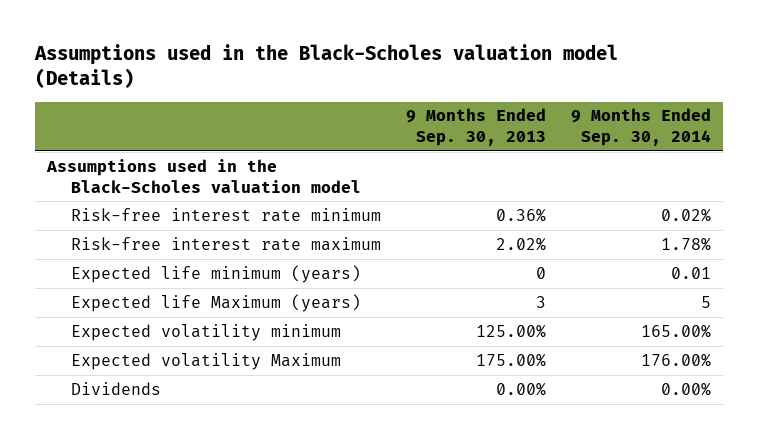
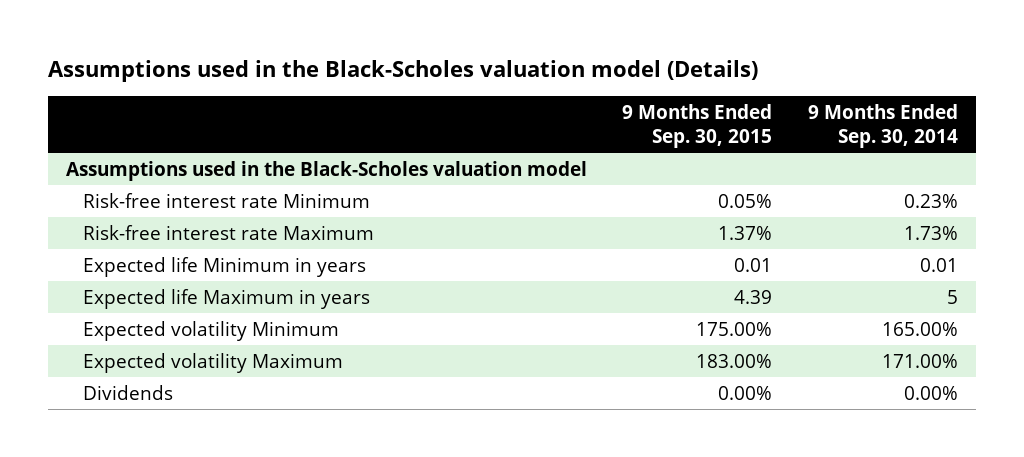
[406,108,547,147] 9 Months Ended Sep. 30, 2013 -> none
none -> [622,104,773,149] 9 Months Ended Sep. 30, 2015
[71,207,382,222] Risk-free interest rate minimum -> [82,192,370,208] Risk-free interest rate Minimum
[660,207,711,222] 0.02% -> [903,193,958,208] 0.23%
[71,236,382,251] Risk-free interest rate maximum -> [82,224,374,240] Risk-free interest rate Maximum
[660,236,711,251] 1.78% -> [903,225,958,240] 1.73%
[71,264,362,283] Expected life minimum (years) -> [82,256,366,277] Expected life Minimum in years
[71,293,362,312] Expected life Maximum (years) -> [82,288,370,309] Expected life Maximum in years
[71,323,342,341] Expected volatility minimum -> [82,320,339,341] Expected volatility Minimum
[640,352,711,367] 176.00% -> [881,353,958,368] 171.00%

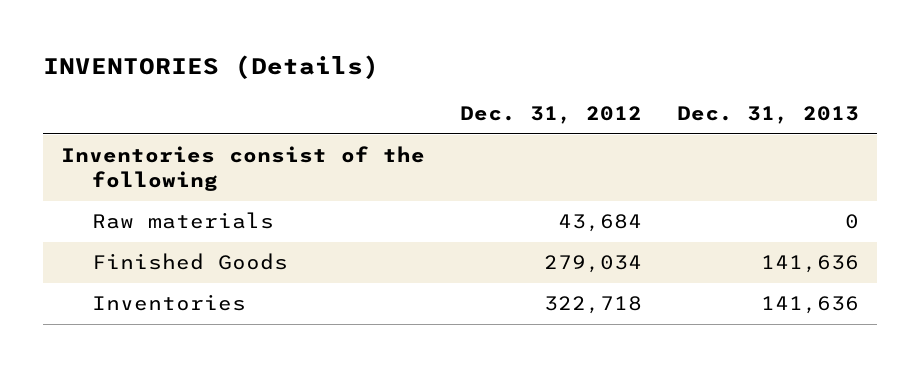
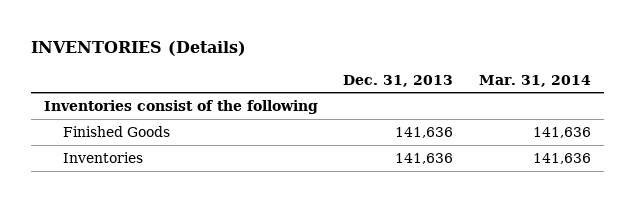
[459,106,642,125] Dec. 31, 2012 -> none
none -> [478,74,591,87] Mar. 31, 2014
[91,212,274,230] Raw materials -> none

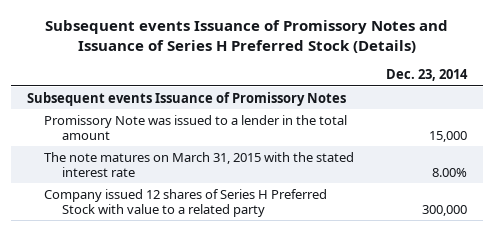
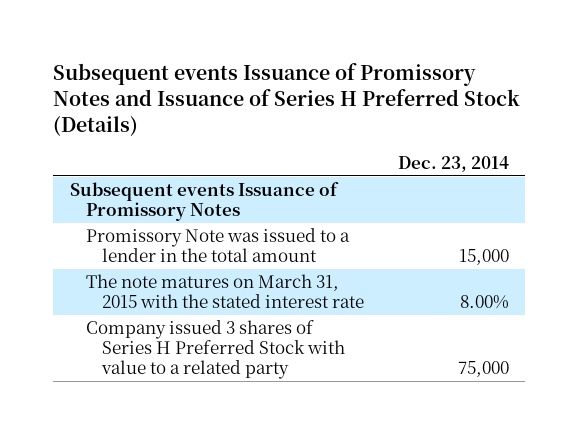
[44,188,328,218] Company issued 12 shares of Series H Preferred Stock with value to a related party -> [86,320,346,380] Company issued 3 shares of Series H Preferred Stock with value to a related party
[422,205,468,217] 300,000 -> [457,361,509,378] 75,000

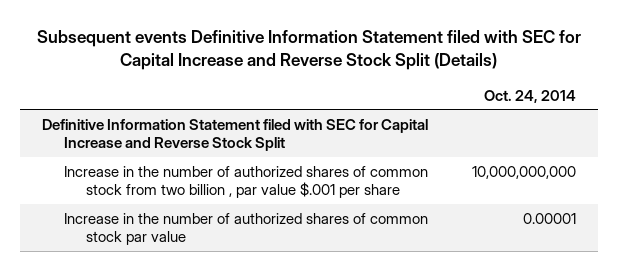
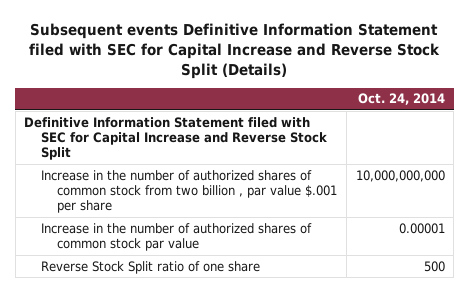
none -> [40,260,260,274] Reverse Stock Split ratio of one share

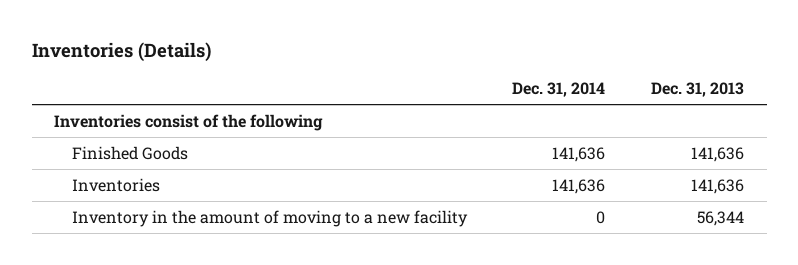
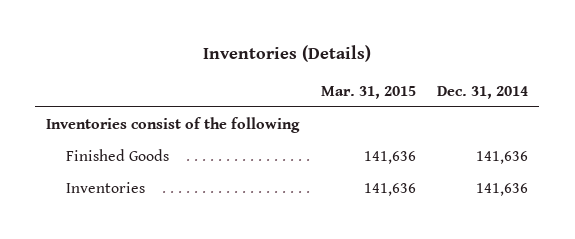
[650,82,744,98] Dec. 31, 2013 -> none
none -> [320,85,416,99] Mar. 31, 2015
[71,209,468,227] Inventory in the amount of moving to a new facility -> none

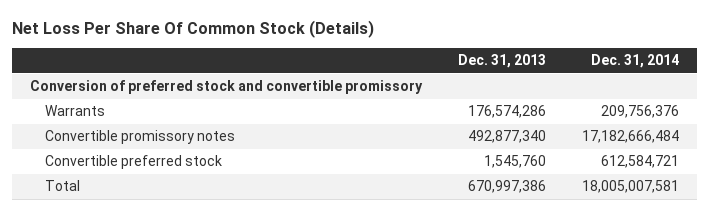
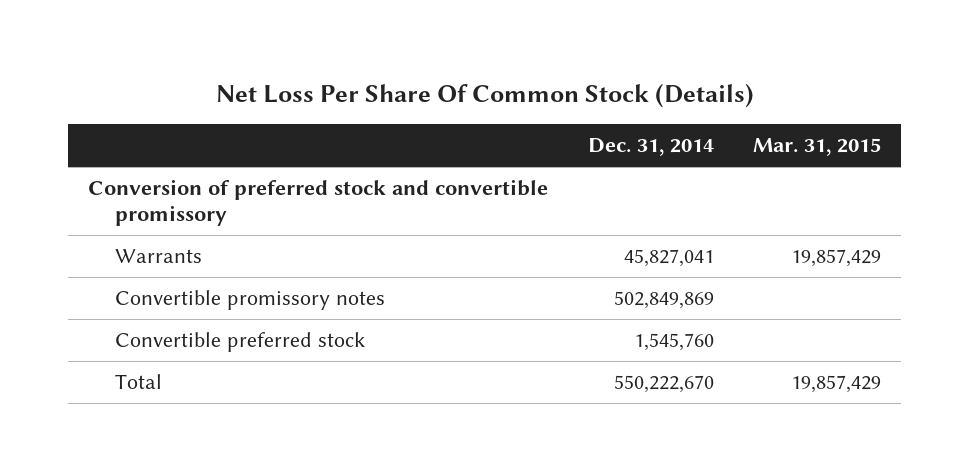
[458,54,547,69] Dec. 31, 2013 -> none
none -> [753,138,882,157] Mar. 31, 2015
[600,105,679,119] 209,756,376 -> [623,249,714,268] 45,827,041
[581,130,679,144] 17,182,666,484 -> [613,291,714,310] 502,849,869
[600,155,679,169] 612,584,721 -> [633,333,714,352] 1,545,760
[581,180,679,194] 18,005,007,581 -> [613,375,714,394] 550,222,670

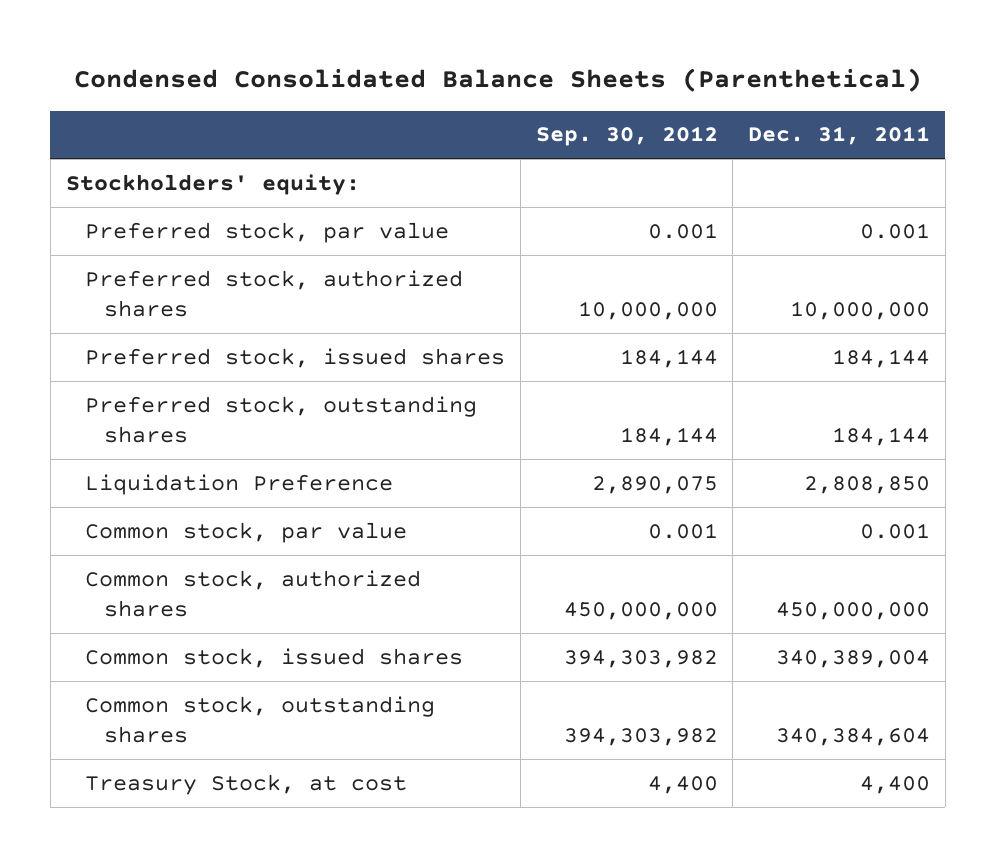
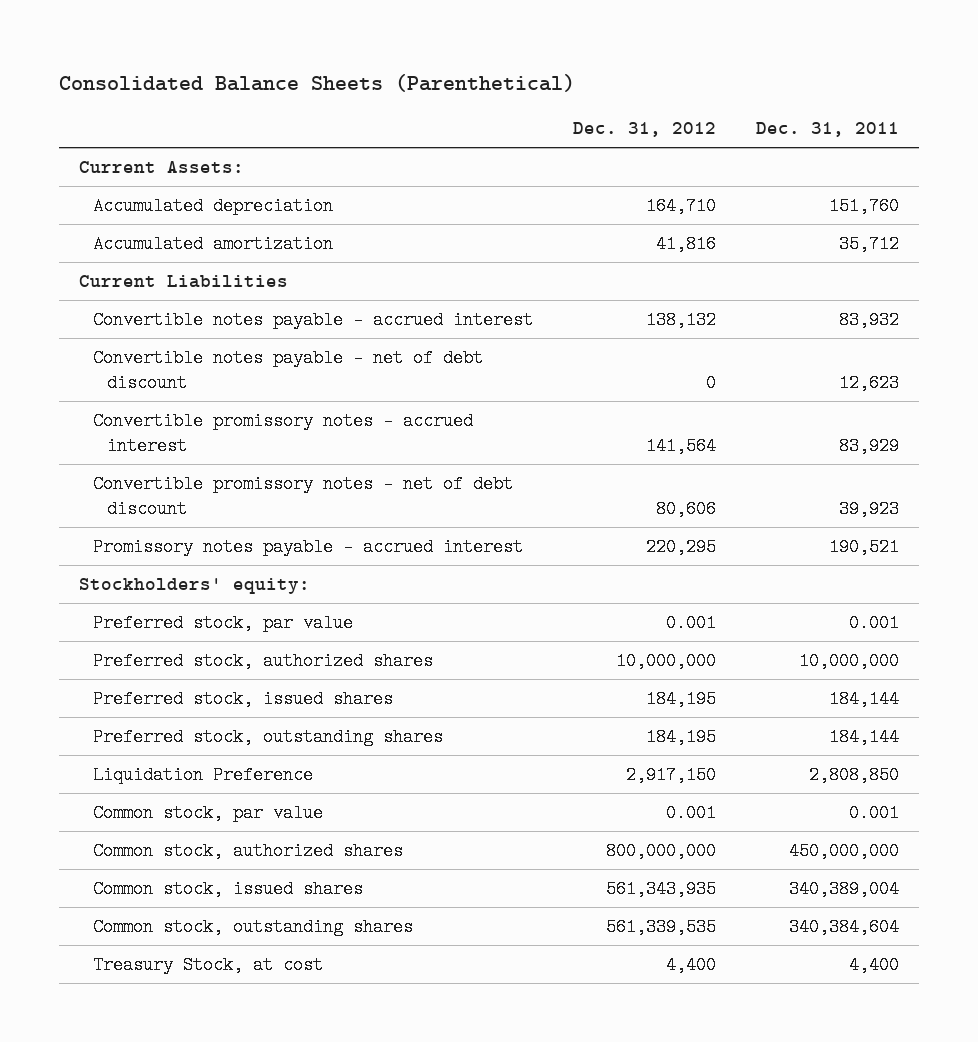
[73,67,922,92] Condensed Consolidated Balance Sheets (Parenthetical) -> [59,73,576,92] Consolidated Balance Sheets (Parenthetical)
[535,126,718,147] Sep. 30, 2012 -> none
none -> [572,122,716,138] Dec. 31, 2012
none -> [79,160,245,173] Current Assets:
none -> [93,196,334,215] Accumulated depreciation
none -> [93,234,334,253] Accumulated amortization
none -> [79,274,289,288] Current Liabilities
none -> [93,310,534,329] Convertible notes payable - accrued interest
none -> [93,348,484,392] Convertible notes payable - net of debt discount
none -> [93,411,474,455] Convertible promissory notes - accrued interest
none -> [93,474,514,518] Convertible promissory notes - net of debt discount
none -> [93,537,524,556] Promissory notes payable - accrued interest

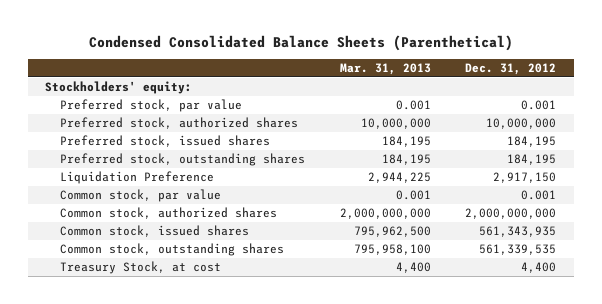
[59,73,576,92] Consolidated Balance Sheets (Parenthetical) -> [88,34,513,51] Condensed Consolidated Balance Sheets (Parenthetical)
[755,122,899,138] Dec. 31, 2011 -> none
none -> [339,62,431,75] Mar. 31, 2013
[79,160,245,173] Current Assets: -> none
[93,196,334,215] Accumulated depreciation -> none
[93,234,334,253] Accumulated amortization -> none
[79,274,289,288] Current Liabilities -> none
[93,310,534,329] Convertible notes payable - accrued interest -> none
[93,348,484,392] Convertible notes payable - net of debt discount -> none
[93,411,474,455] Convertible promissory notes - accrued interest -> none
[93,474,514,518] Convertible promissory notes - net of debt discount -> none
[93,537,524,556] Promissory notes payable - accrued interest -> none
[605,841,716,860] 800,000,000 -> [465,208,557,220] 2,000,000,000

